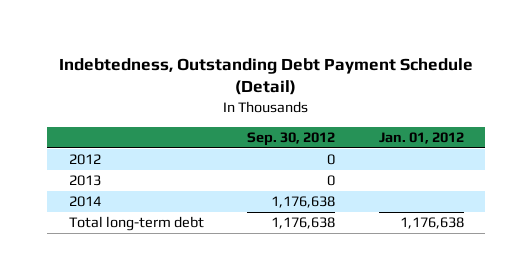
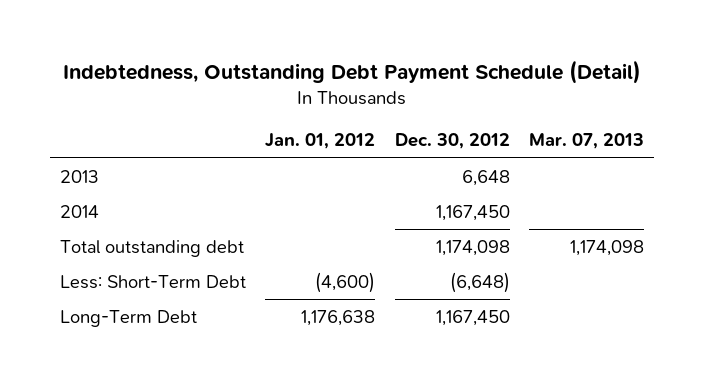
[247,131,336,146] Sep. 30, 2012 -> none
none -> [394,133,510,150] Dec. 30, 2012
none -> [528,133,644,150] Mar. 07, 2013
[68,154,101,166] 2012 -> none
none -> [60,239,245,257] Total outstanding debt
none -> [60,274,247,289] Less: Short-Term Debt
[68,216,204,232] Total long-term debt -> [60,309,198,327] Long-Term Debt

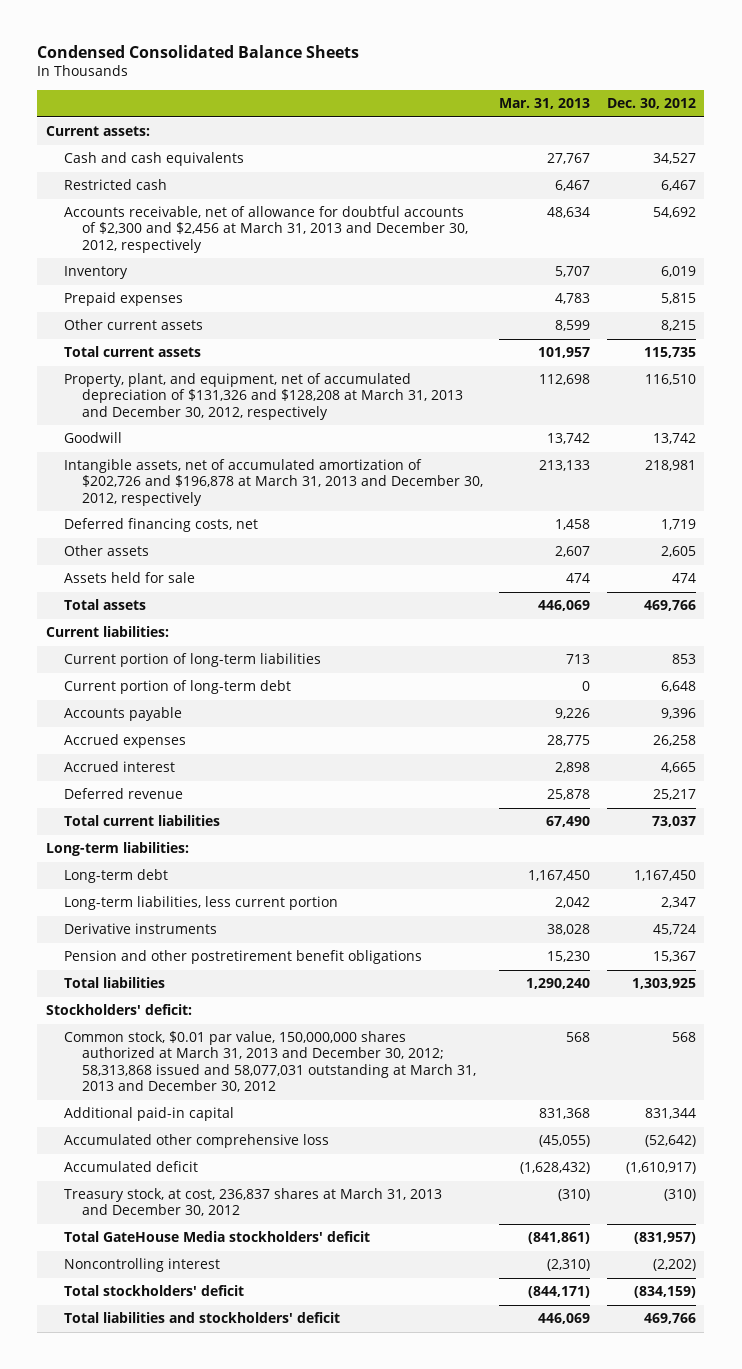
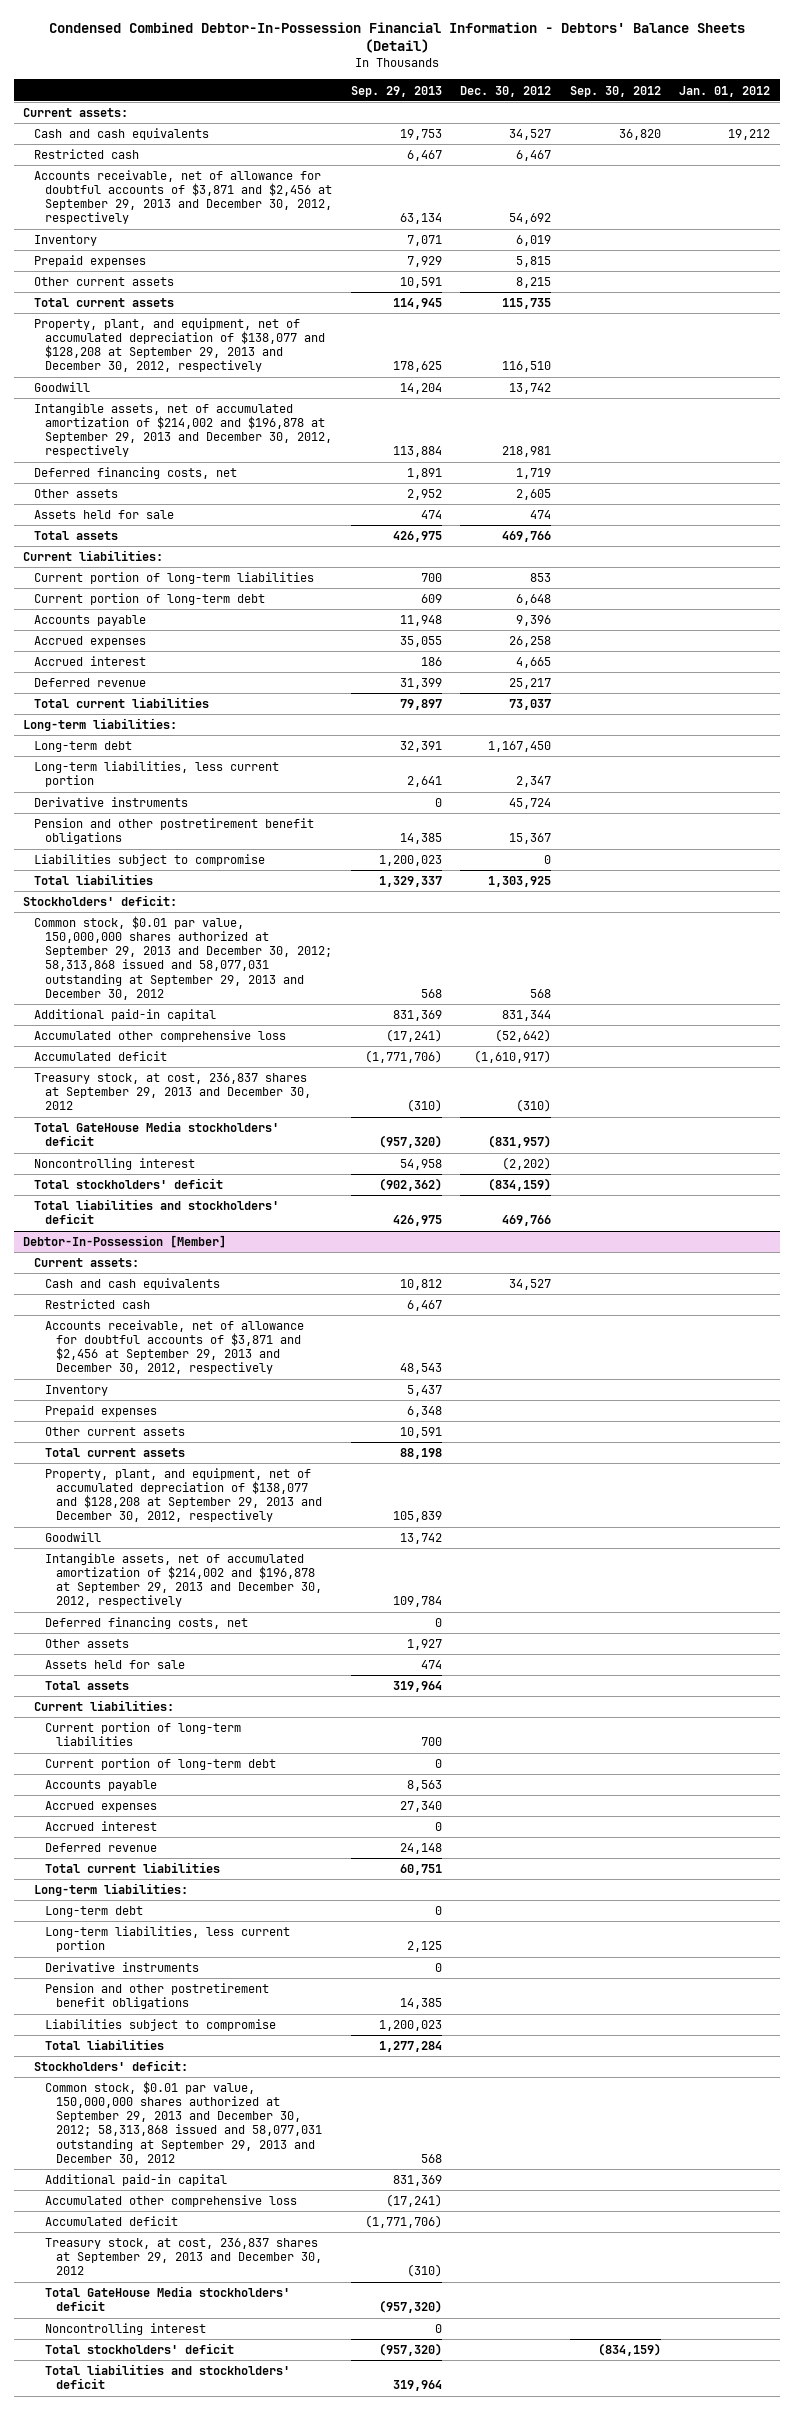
[37,45,360,59] Condensed Consolidated Balance Sheets -> [48,21,745,54] Condensed Combined Debtor-In-Possession Financial Information - Debtors' Balance Sheets (Detail)
[499,97,591,109] Mar. 31, 2013 -> none
none -> [350,85,442,97] Sep. 29, 2013
none -> [569,85,661,97] Sep. 30, 2012
none -> [679,85,771,97] Jan. 01, 2012
[63,206,468,253] Accounts receivable, net of allowance for doubtful accounts of $2,300 and $2,456 at March 31, 2013 and December 30, 2012, respectively -> [34,170,332,225] Accounts receivable, net of allowance for doubtful accounts of $3,871 and $2,456 at September 29, 2013 and December 30, 2012, respectively
[63,373,463,420] Property, plant, and equipment, net of accumulated depreciation of $131,326 and $128,208 at March 31, 2013 and December 30, 2012, respectively -> [34,318,325,373] Property, plant, and equipment, net of accumulated depreciation of $138,077 and $128,208 at September 29, 2013 and December 30, 2012, respectively
[63,459,483,506] Intangible assets, net of accumulated amortization of $202,726 and $196,878 at March 31, 2013 and December 30, 2012, respectively -> [34,403,332,458] Intangible assets, net of accumulated amortization of $214,002 and $196,878 at September 29, 2013 and December 30, 2012, respectively
none -> [34,854,266,867] Liabilities subject to compromise
[63,1031,476,1093] Common stock, $0.01 par value, 150,000,000 shares authorized at March 31, 2013 and December 30, 2012; 58,313,868 issued and 58,077,031 outstanding at March 31, 2013 and December 30, 2012 -> [34,916,332,1000] Common stock, $0.01 par value, 150,000,000 shares authorized at September 29, 2013 and December 30, 2012; 58,313,868 issued and 58,077,031 outstanding at September 29, 2013 and December 30, 2012
[63,1188,442,1217] Treasury stock, at cost, 236,837 shares at March 31, 2013 and December 30, 2012 -> [34,1073,311,1111] Treasury stock, at cost, 236,837 shares at September 29, 2013 and December 30, 2012
none -> [23,1235,227,1249] Debtor-In-Possession [Member]
none -> [34,1258,140,1268] Current assets:
none -> [44,1278,220,1291] Cash and cash equivalents
none -> [44,1299,150,1310] Restricted cash
none -> [44,1320,304,1375] Accounts receivable, net of allowance for doubtful accounts of $3,871 and $2,456 at September 29, 2013 and December 30, 2012, respectively
none -> [44,1385,108,1397] Inventory
none -> [44,1405,157,1418] Prepaid expenses
none -> [44,1427,185,1437] Other current assets
none -> [44,1448,185,1458] Total current assets
none -> [44,1468,322,1523] Property, plant, and equipment, net of accumulated depreciation of $138,077 and $128,208 at September 29, 2013 and December 30, 2012, respectively
none -> [44,1532,101,1543] Goodwill
none -> [44,1553,322,1608] Intangible assets, net of accumulated amortization of $214,002 and $196,878 at September 29, 2013 and December 30, 2012, respectively
none -> [44,1617,248,1630] Deferred financing costs, net
none -> [44,1639,129,1649] Other assets
none -> [44,1660,185,1670] Assets held for sale
none -> [44,1681,129,1691] Total assets
none -> [34,1700,175,1712] Current liabilities:
none -> [44,1722,241,1747] Current portion of long-term liabilities
none -> [44,1758,276,1771] Current portion of long-term debt
none -> [44,1780,157,1792] Accounts payable
none -> [44,1801,157,1813] Accrued expenses
none -> [44,1821,157,1832] Accrued interest
none -> [44,1843,157,1853] Deferred revenue
none -> [44,1862,220,1874] Total current liabilities
none -> [34,1883,189,1897] Long-term liabilities:
none -> [44,1906,143,1918] Long-term debt
none -> [44,1926,290,1953] Long-term liabilities, less current portion
none -> [44,1962,199,1973] Derivative instruments
none -> [44,1983,269,2010] Pension and other postretirement benefit obligations
none -> [44,2019,276,2032] Liabilities subject to compromise
none -> [44,2039,164,2051] Total liabilities
none -> [34,2060,189,2072] Stockholders' deficit:
none -> [44,2081,322,2165] Common stock, $0.01 par value, 150,000,000 shares authorized at September 29, 2013 and December 30, 2012; 58,313,868 issued and 58,077,031 outstanding at September 29, 2013 and December 30, 2012
none -> [44,2174,227,2187] Additional paid-in capital
none -> [44,2195,297,2208] Accumulated other comprehensive loss
none -> [44,2216,178,2227] Accumulated deficit
none -> [44,2238,322,2276] Treasury stock, at cost, 236,837 shares at September 29, 2013 and December 30, 2012
none -> [44,2286,290,2312] Total GateHouse Media stockholders' deficit
none -> [44,2323,206,2336] Noncontrolling interest
none -> [44,2343,234,2355] Total stockholders' deficit
none -> [44,2364,290,2390] Total liabilities and stockholders' deficit

